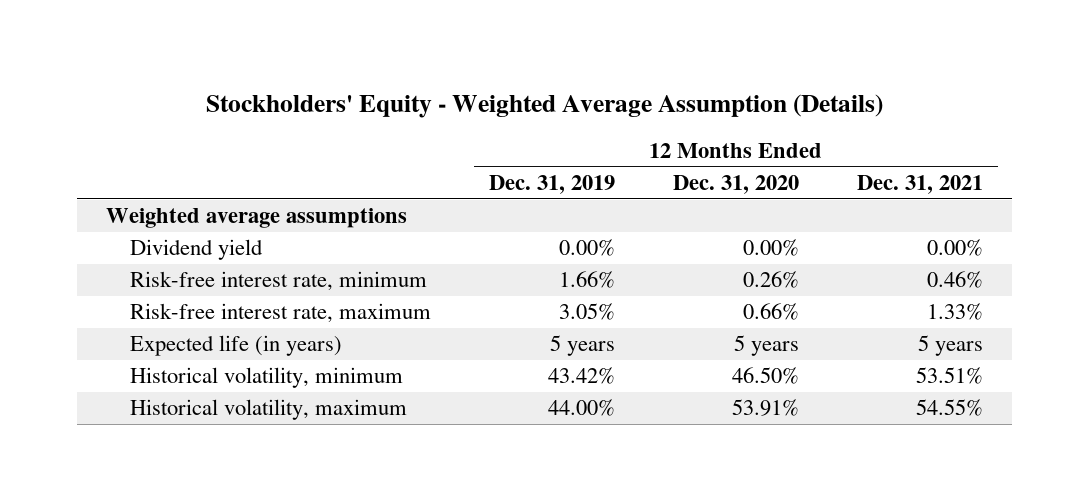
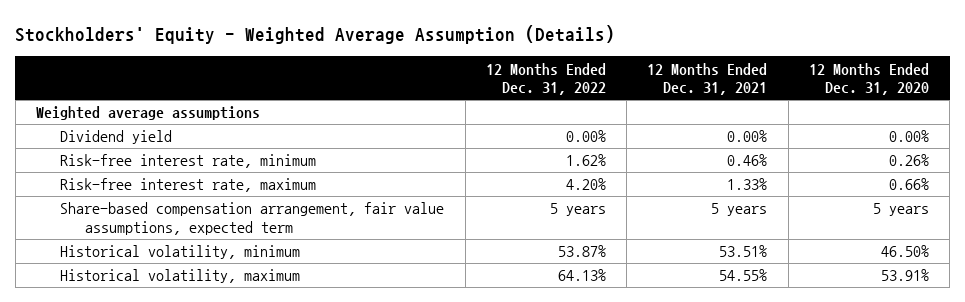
[488,175,615,195] Dec. 31, 2019 -> none
none -> [485,62,606,96] 12 Months Ended Dec. 31, 2022
[129,335,342,357] Expected life (in years) -> [60,202,445,235] Share-based compensation arrangement, fair value assumptions, expected term

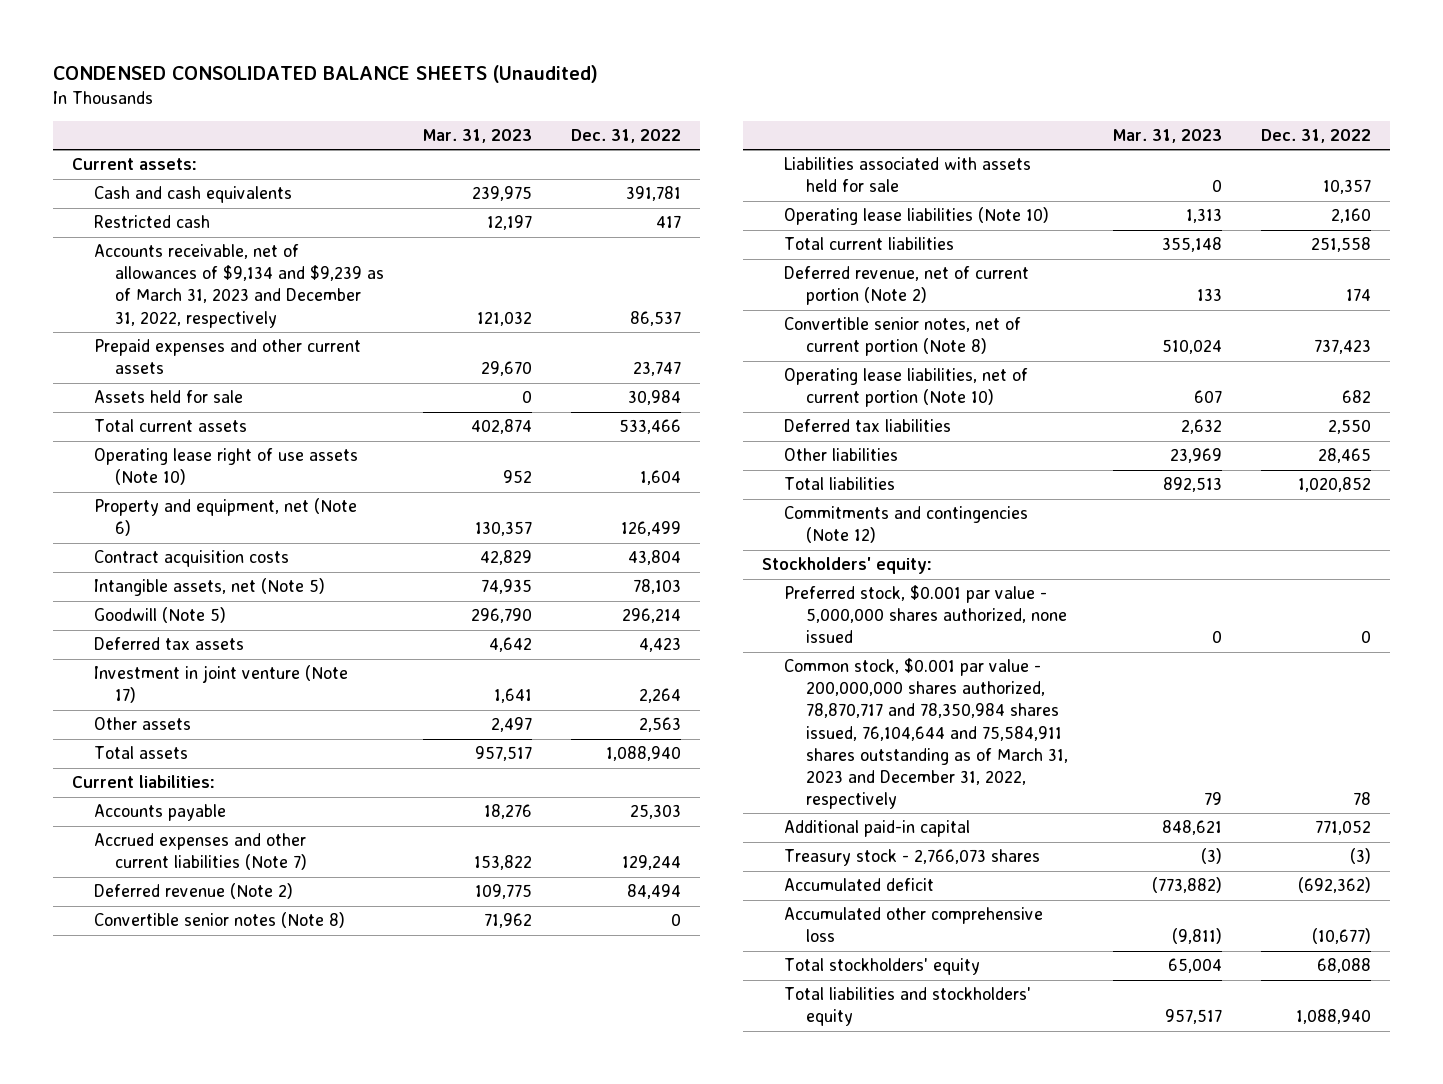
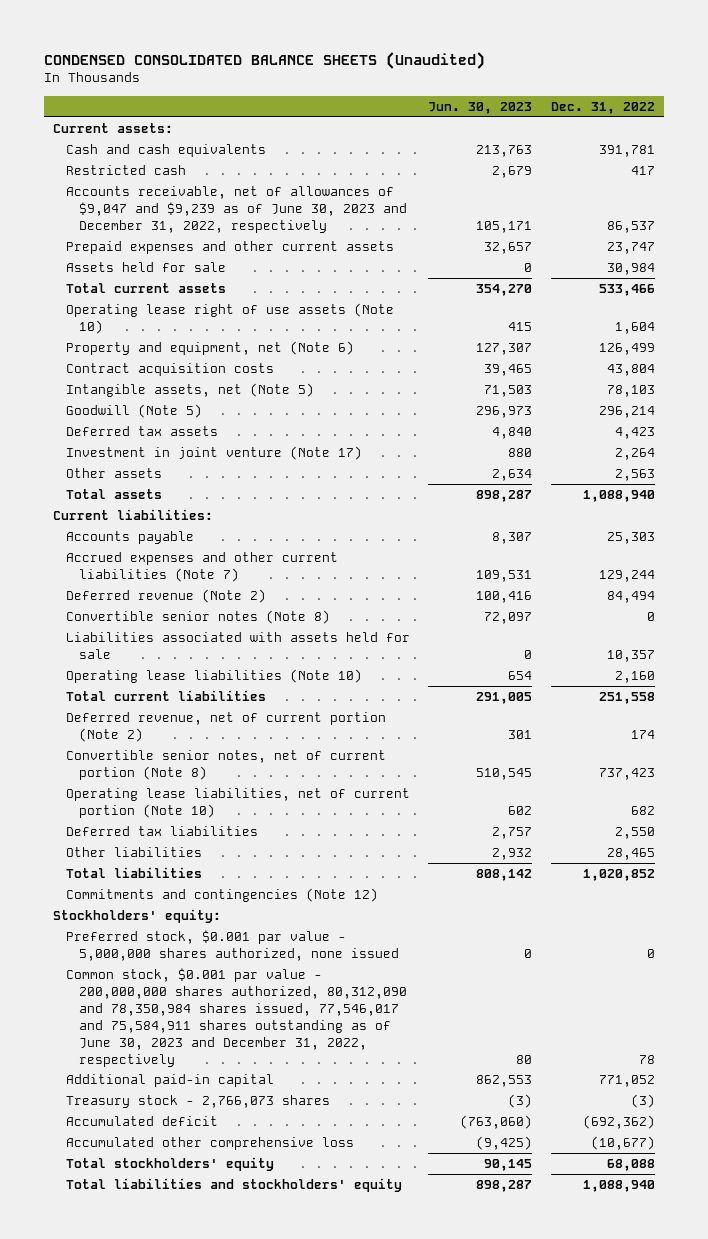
[423,129,533,144] Mar. 31, 2023 -> none
none -> [428,101,533,114] Jun. 30, 2023
[93,244,385,328] Accounts receivable, net of allowances of $9,134 and $9,239 as of March 31, 2023 and December 31, 2022, respectively -> [66,186,407,233] Accounts receivable, net of allowances of $9,047 and $9,239 as of June 30, 2023 and December 31, 2022, respectively
[784,658,1068,810] Common stock, $0.001 par value - 200,000,000 shares authorized, 78,870,717 and 78,350,984 shares issued, 76,104,644 and 75,584,911 shares outstanding as of March 31, 2023 and December 31, 2022, respectively -> [66,968,407,1067] Common stock, $0.001 par value - 200,000,000 shares authorized, 80,312,090 and 78,350,984 shares issued, 77,546,017 and 75,584,911 shares outstanding as of June 30, 2023 and December 31, 2022, respectively

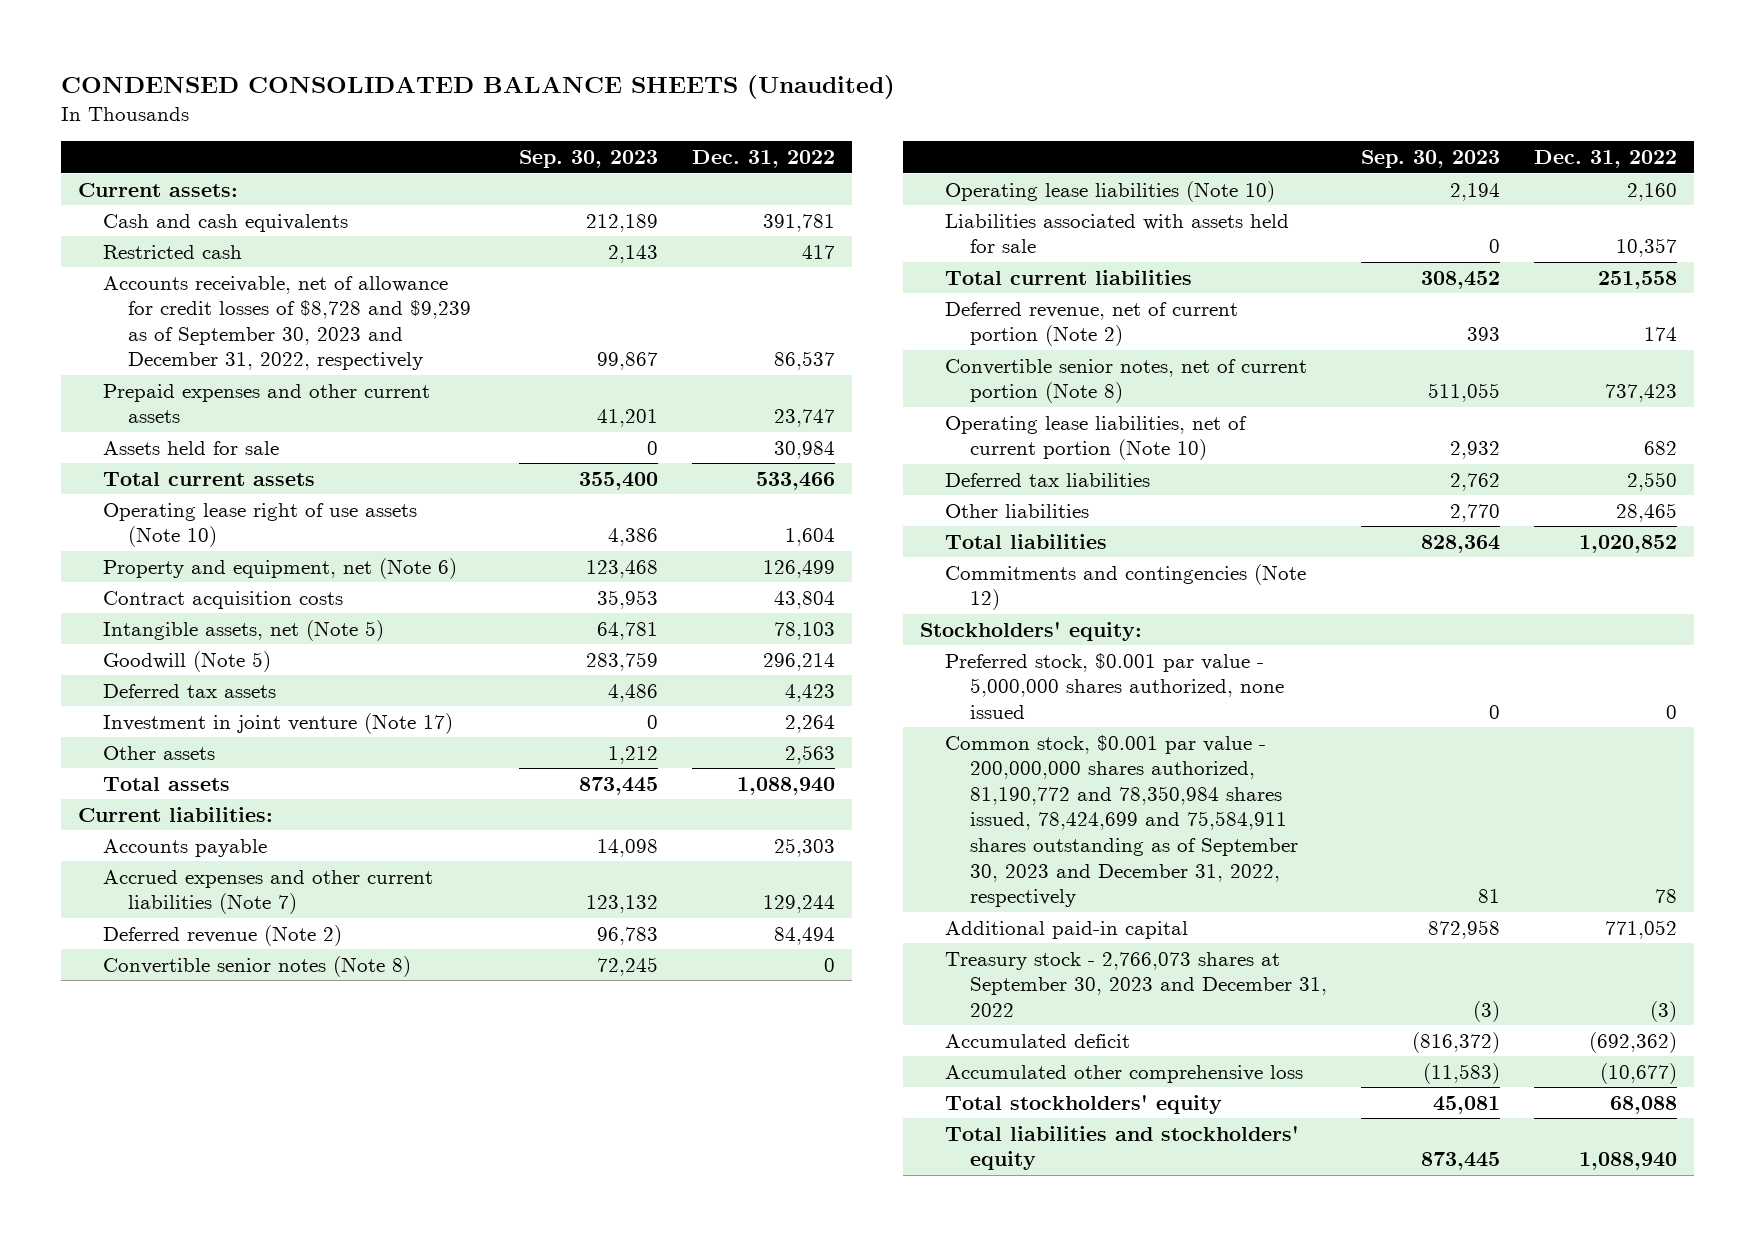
[428,101,533,114] Jun. 30, 2023 -> none
none -> [518,150,658,169] Sep. 30, 2023
[66,186,407,233] Accounts receivable, net of allowances of $9,047 and $9,239 as of June 30, 2023 and December 31, 2022, respectively -> [102,275,471,371] Accounts receivable, net of allowance for credit losses of $8,728 and $9,239 as of September 30, 2023 and December 31, 2022, respectively
[66,632,411,660] Liabilities associated with assets held for sale -> [944,213,1289,254] Liabilities associated with assets held for sale
[66,968,407,1067] Common stock, $0.001 par value - 200,000,000 shares authorized, 80,312,090 and 78,350,984 shares issued, 77,546,017 and 75,584,911 shares outstanding as of June 30, 2023 and December 31, 2022, respectively -> [944,734,1298,908] Common stock, $0.001 par value - 200,000,000 shares authorized, 81,190,772 and 78,350,984 shares issued, 78,424,699 and 75,584,911 shares outstanding as of September 30, 2023 and December 31, 2022, respectively
[66,1095,331,1109] Treasury stock - 2,766,073 shares -> [944,951,1327,1017] Treasury stock - 2,766,073 shares at September 30, 2023 and December 31, 2022

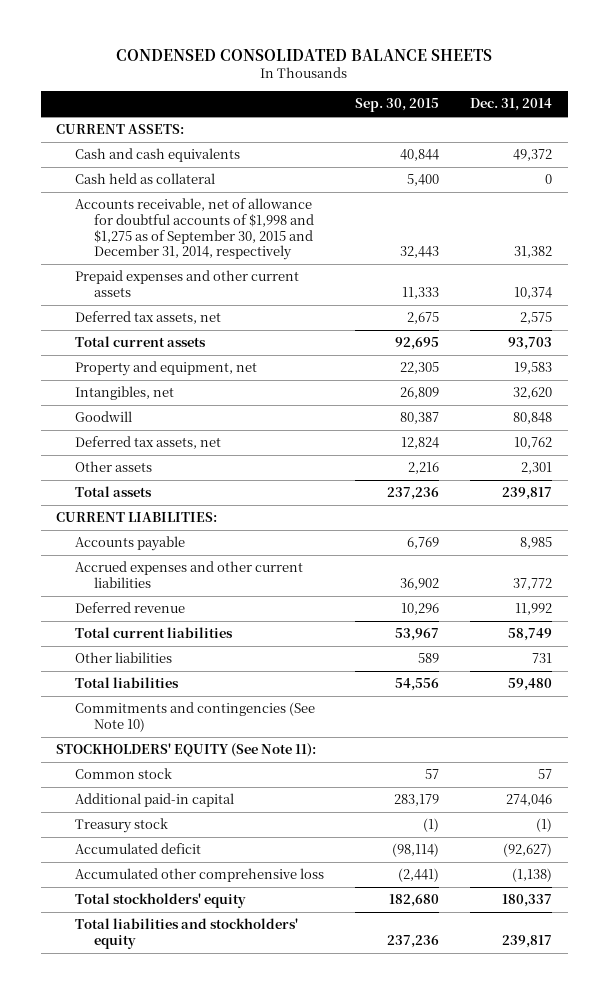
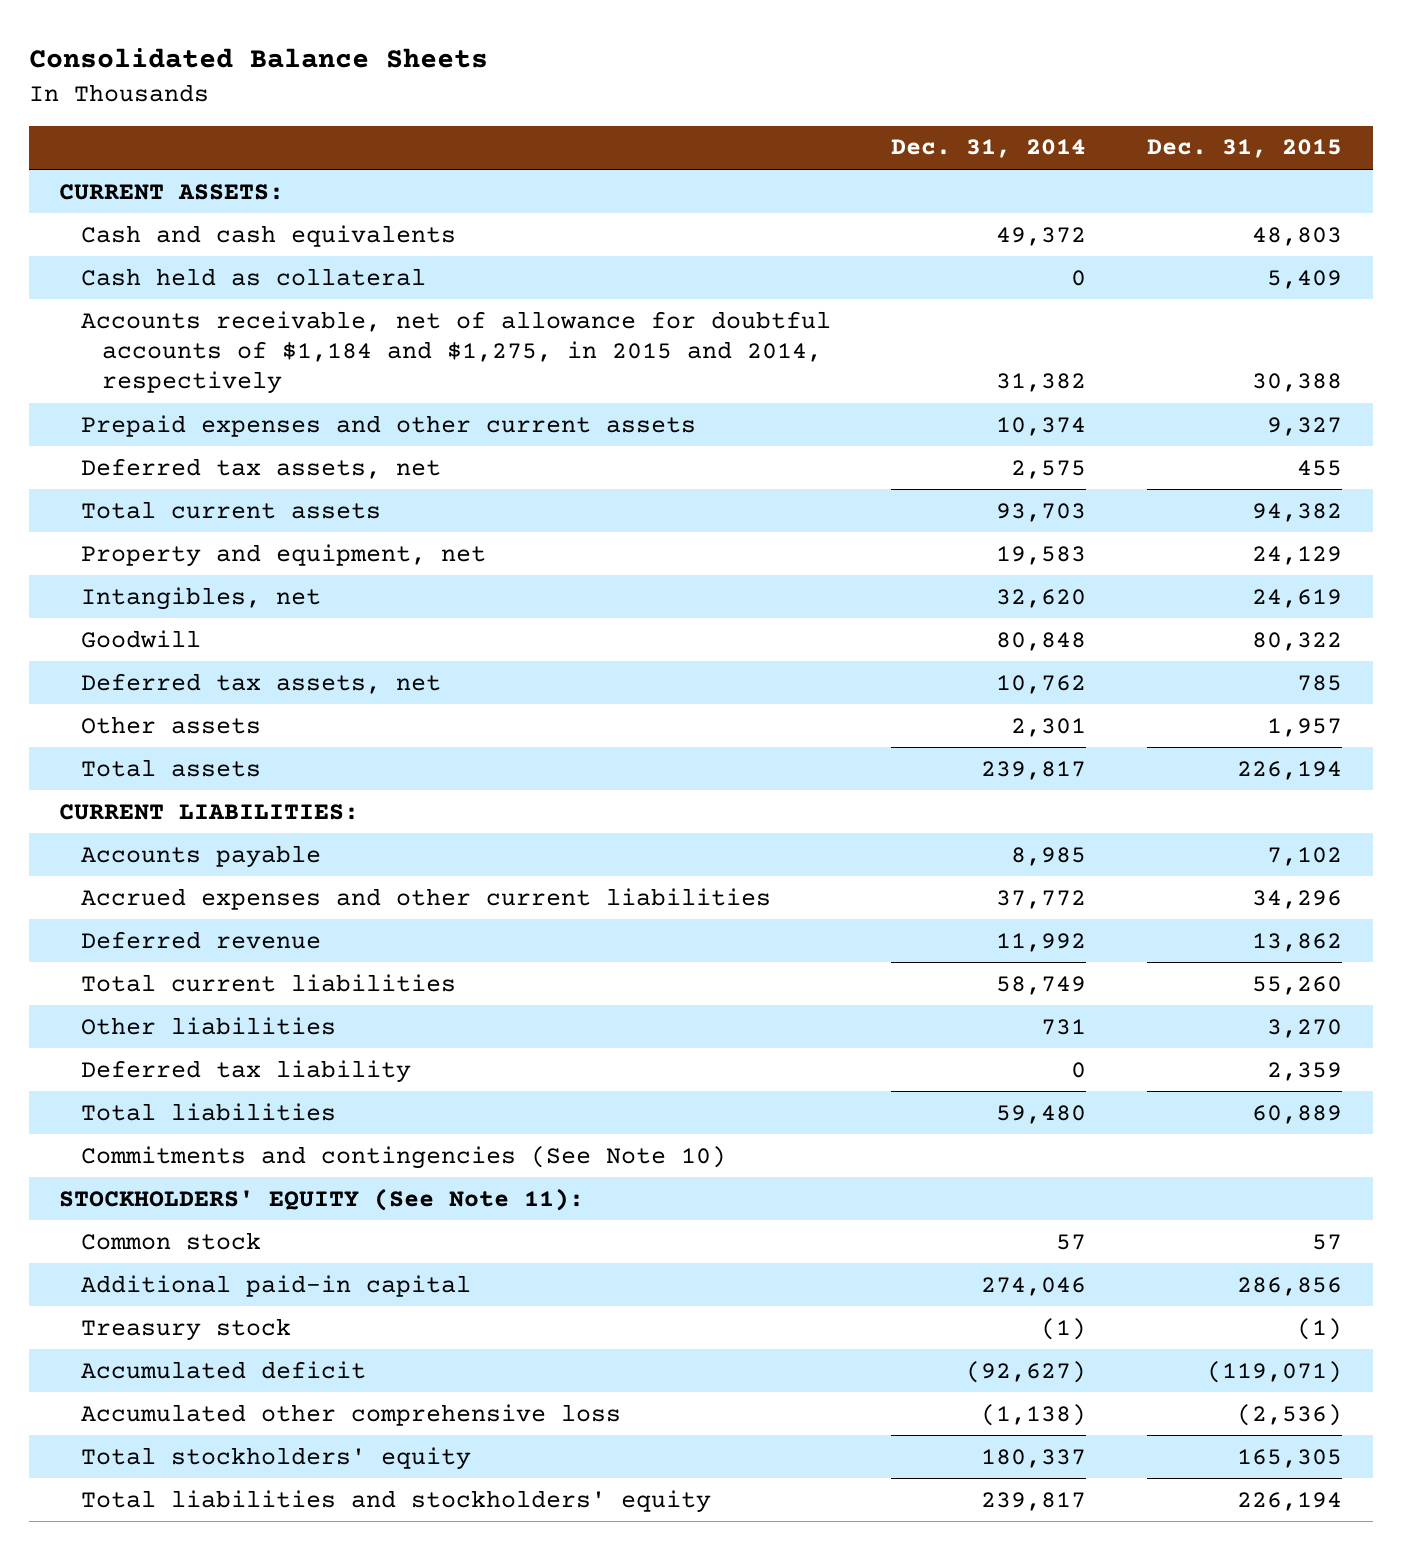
[116,48,493,61] CONDENSED CONSOLIDATED BALANCE SHEETS -> [28,48,488,69] Consolidated Balance Sheets
[355,98,440,113] Sep. 30, 2015 -> none
none -> [1147,139,1343,159] Dec. 31, 2015
[75,198,314,261] Accounts receivable, net of allowance for doubtful accounts of $1,998 and $1,275 as of September 30, 2015 and December 31, 2014, respectively -> [80,310,831,395] Accounts receivable, net of allowance for doubtful accounts of $1,184 and $1,275, in 2015 and 2014, respectively
none -> [80,1059,411,1083] Deferred tax liability

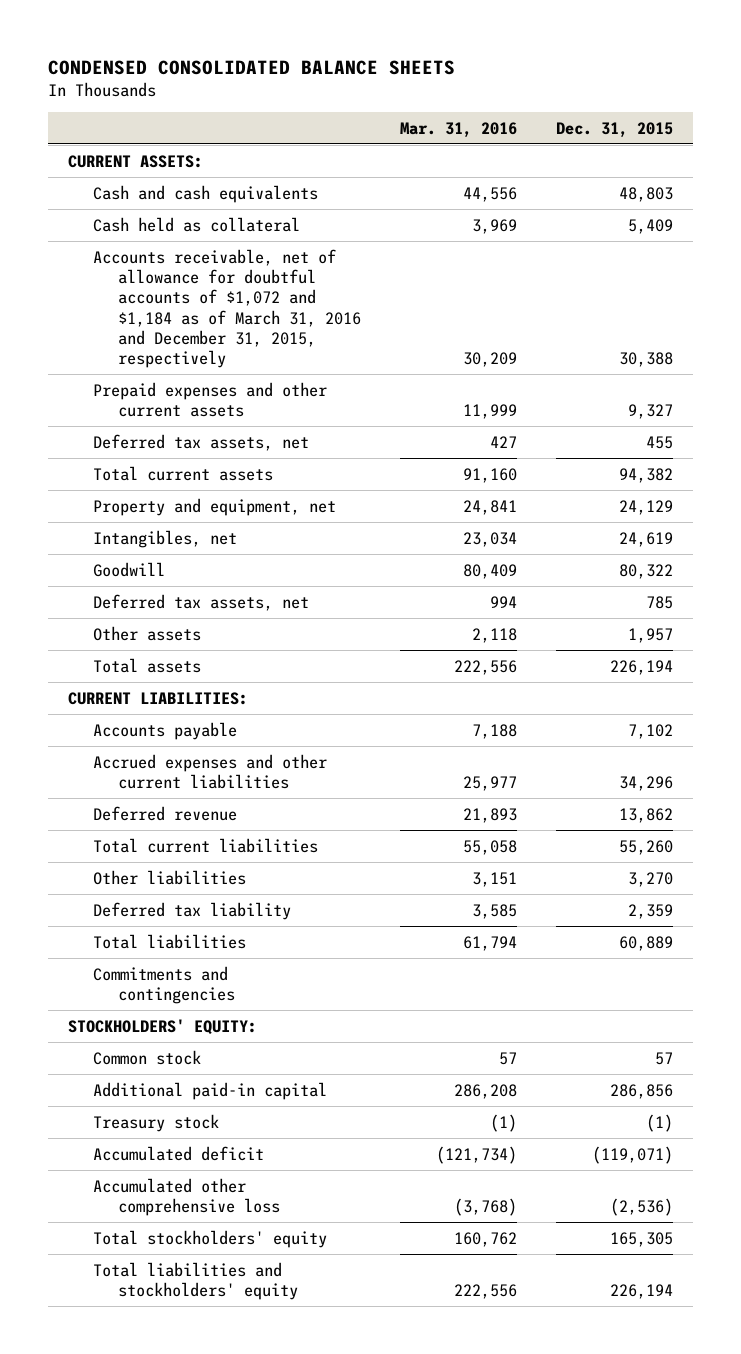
[28,48,488,69] Consolidated Balance Sheets -> [48,59,456,75] CONDENSED CONSOLIDATED BALANCE SHEETS
[891,139,1087,159] Dec. 31, 2014 -> none
none -> [400,121,518,138] Mar. 31, 2016
[80,310,831,395] Accounts receivable, net of allowance for doubtful accounts of $1,184 and $1,275, in 2015 and 2014, respectively -> [92,248,361,369] Accounts receivable, net of allowance for doubtful accounts of $1,072 and $1,184 as of March 31, 2016 and December 31, 2015, respectively
[80,1145,726,1169] Commitments and contingencies (See Note 10) -> [92,965,235,1004] Commitments and contingencies
[59,1187,585,1211] STOCKHOLDERS' EQUITY (See Note 11): -> [67,1018,257,1035] STOCKHOLDERS' EQUITY:

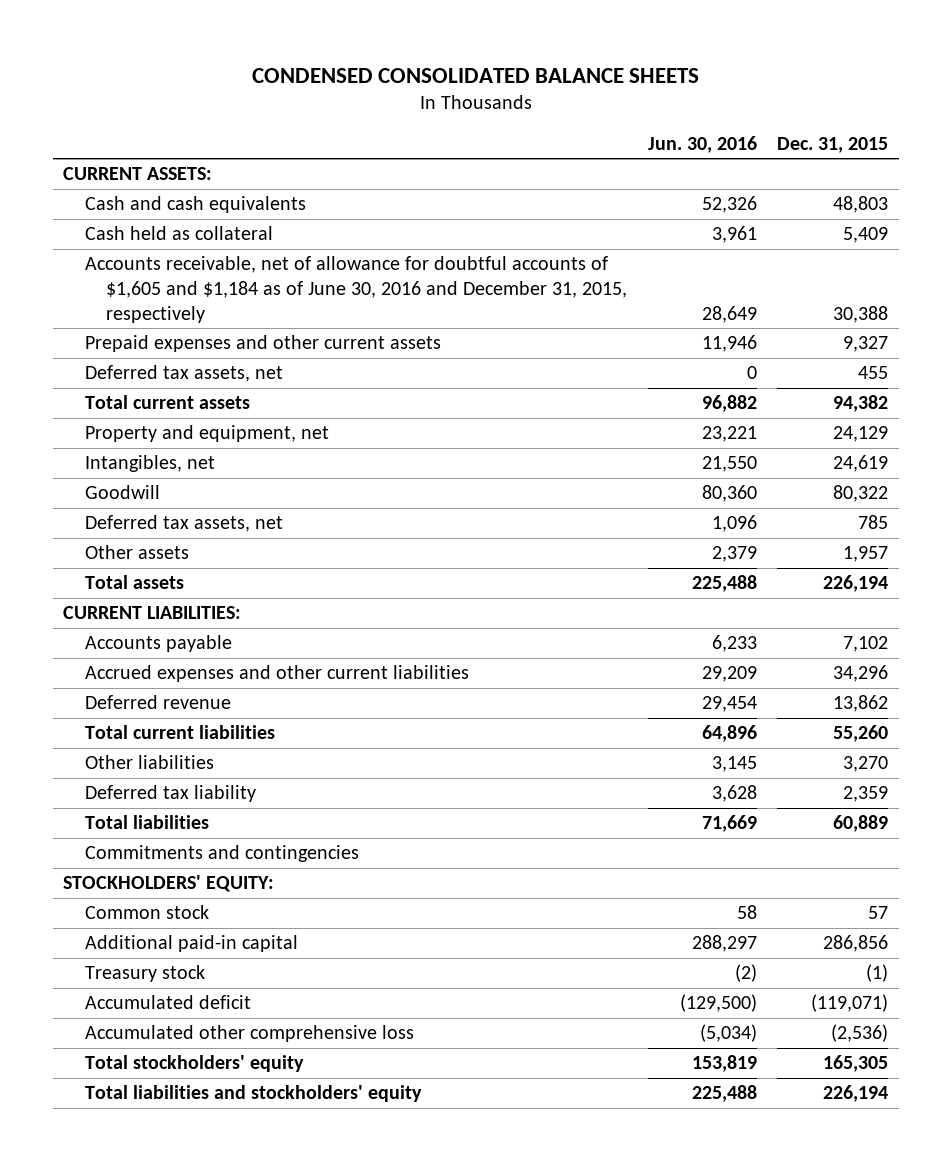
[400,121,518,138] Mar. 31, 2016 -> none
none -> [647,135,757,153] Jun. 30, 2016
[92,248,361,369] Accounts receivable, net of allowance for doubtful accounts of $1,072 and $1,184 as of March 31, 2016 and December 31, 2015, respectively -> [84,256,627,323] Accounts receivable, net of allowance for doubtful accounts of $1,605 and $1,184 as of June 30, 2016 and December 31, 2015, respectively

